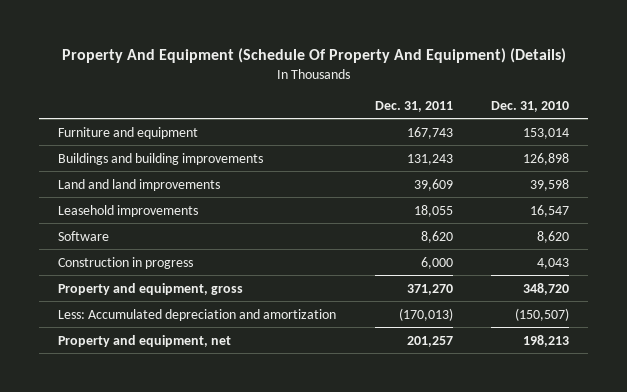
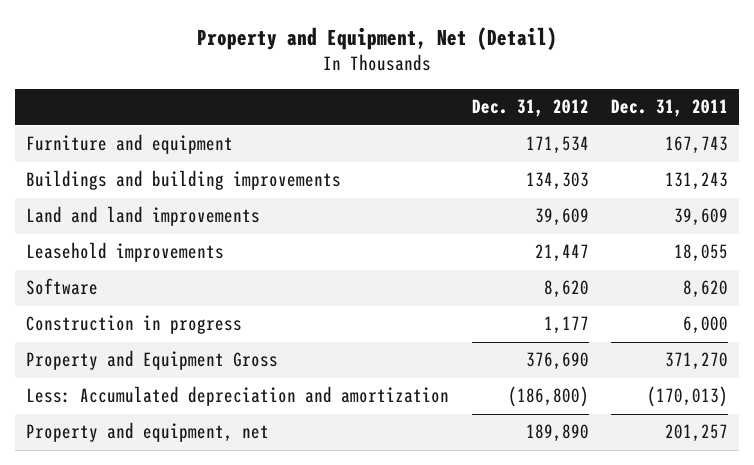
[61,48,566,64] Property And Equipment (Schedule Of Property And Equipment) (Details) -> [197,26,558,50] Property and Equipment, Net (Detail)
[490,100,569,112] Dec. 31, 2010 -> none
none -> [471,99,589,118] Dec. 31, 2012
[58,282,244,295] Property and equipment, gross -> [26,350,279,371] Property and Equipment Gross

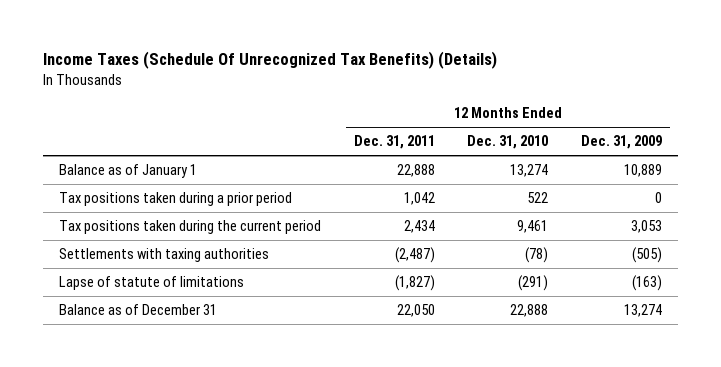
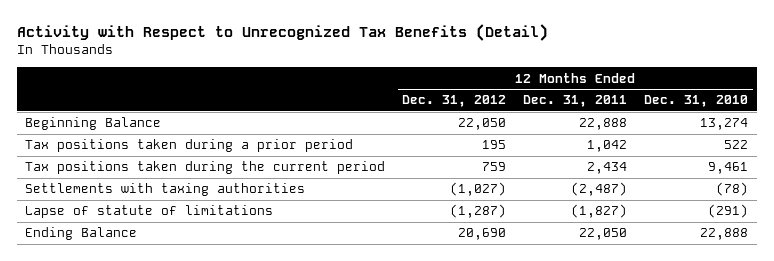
[43,51,498,70] Income Taxes (Schedule Of Unrecognized Tax Benefits) (Details) -> [16,23,548,41] Activity with Respect to Unrecognized Tax Benefits (Detail)
[580,135,662,150] Dec. 31, 2009 -> none
none -> [402,95,507,108] Dec. 31, 2012
[59,164,198,179] Balance as of January 1 -> [25,117,162,131] Beginning Balance
[59,304,218,316] Balance as of December 31 -> [25,227,138,241] Ending Balance

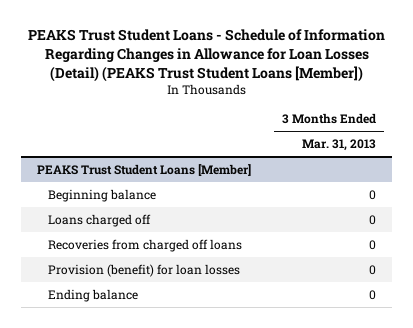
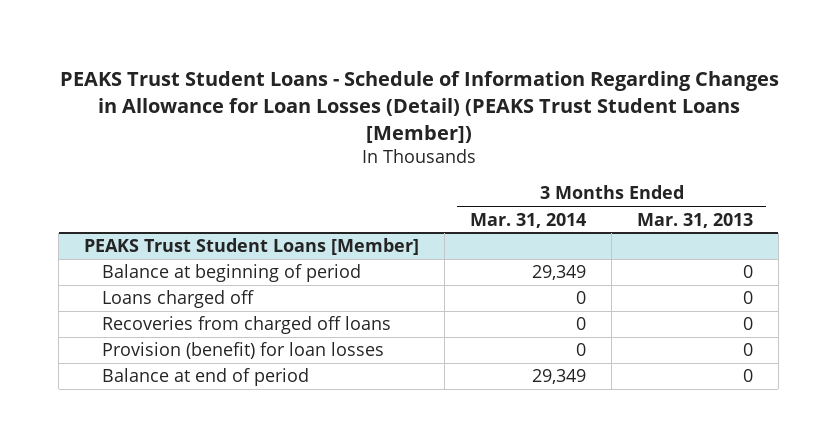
none -> [470,212,587,228] Mar. 31, 2014
[47,188,156,202] Beginning balance -> [101,264,361,283] Balance at beginning of period
[47,288,138,302] Ending balance -> [101,368,309,387] Balance at end of period

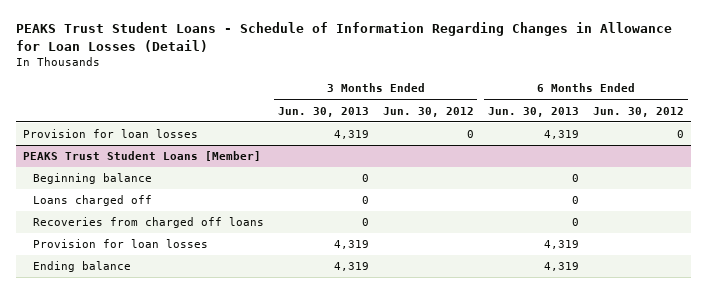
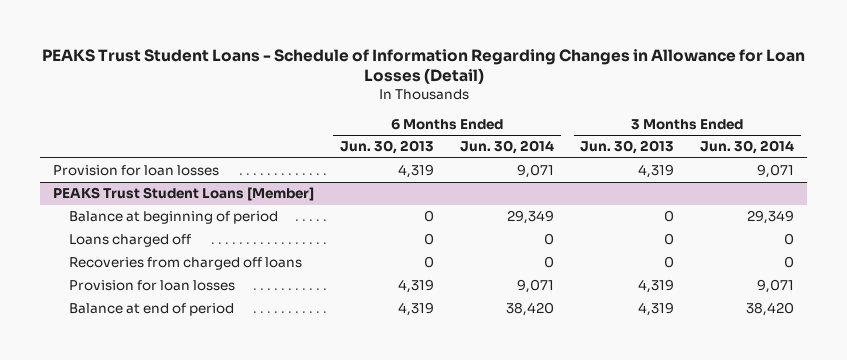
[382,106,474,117] Jun. 30, 2012 -> none
[593,106,685,117] Jun. 30, 2012 -> none
none -> [460,140,555,155] Jun. 30, 2014
none -> [700,140,795,155] Jun. 30, 2014
[32,173,152,185] Beginning balance -> [69,211,279,225] Balance at beginning of period
[32,261,131,273] Ending balance -> [69,303,235,317] Balance at end of period

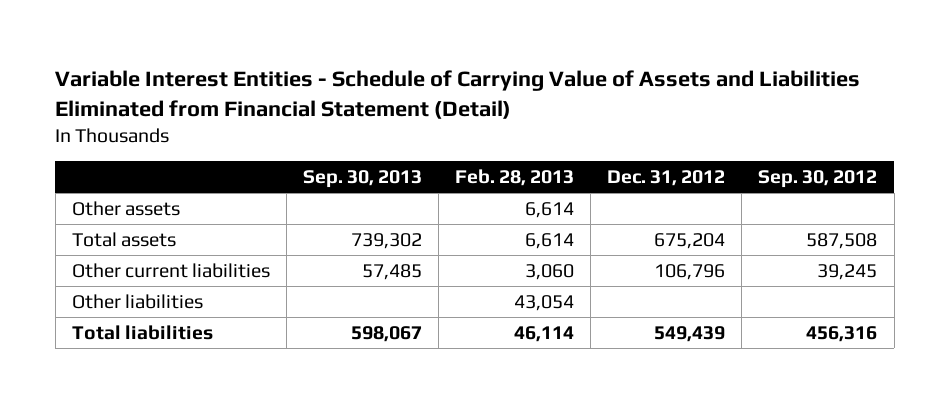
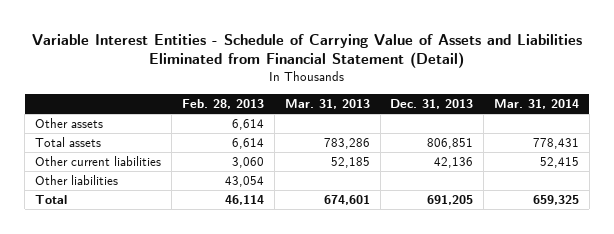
[303,169,423,188] Sep. 30, 2013 -> none
[607,169,726,186] Dec. 31, 2012 -> none
[758,169,878,188] Sep. 30, 2012 -> none
none -> [284,99,370,110] Mar. 31, 2013
none -> [390,99,474,110] Dec. 31, 2013
none -> [494,99,580,110] Mar. 31, 2014
[72,324,214,340] Total liabilities -> [35,195,68,205] Total

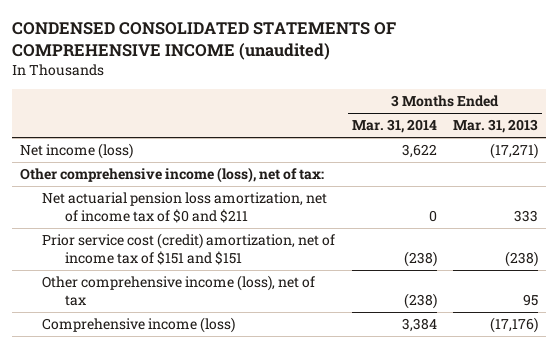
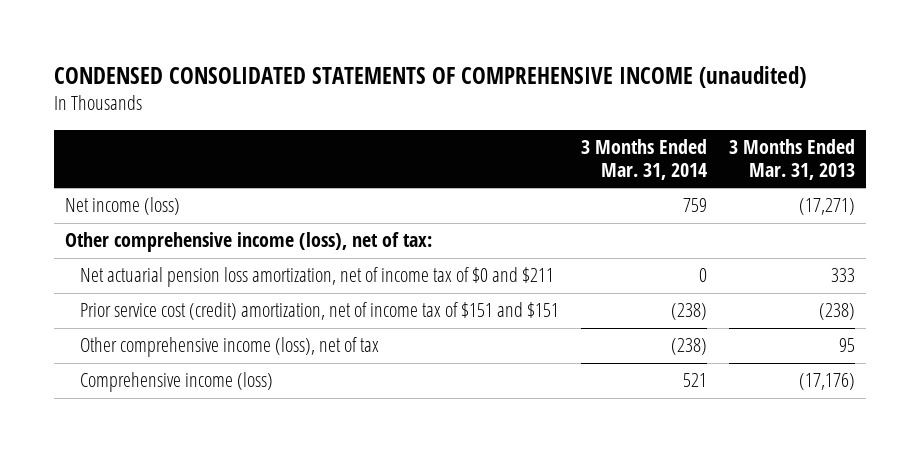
[401,144,437,159] 3,622 -> [682,198,707,213] 759
[401,318,437,333] 3,384 -> [682,373,707,388] 521

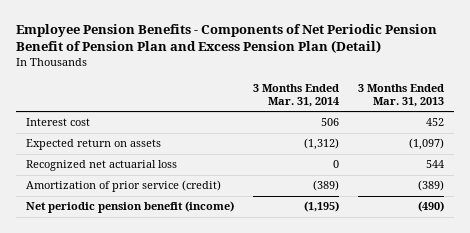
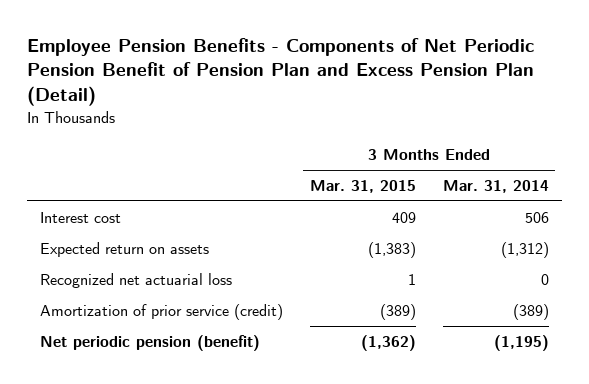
[357,83,444,108] 3 Months Ended Mar. 31, 2013 -> none
none -> [309,180,416,194] Mar. 31, 2015
[25,201,234,214] Net periodic pension benefit (income) -> [40,335,261,352] Net periodic pension (benefit)

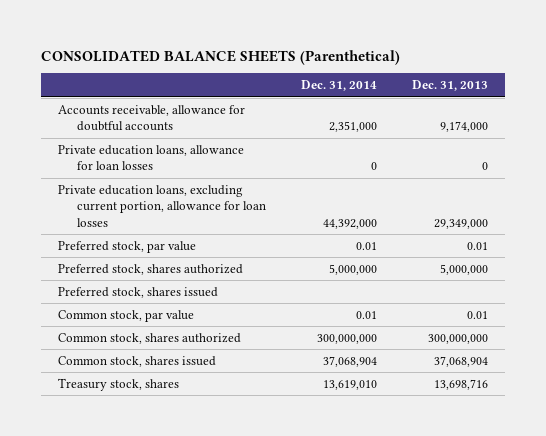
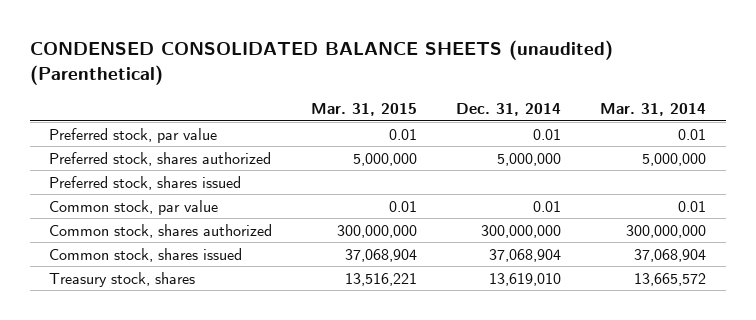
[40,49,400,65] CONSOLIDATED BALANCE SHEETS (Parenthetical) -> [29,40,613,86] CONDENSED CONSOLIDATED BALANCE SHEETS (unaudited) (Parenthetical)
[411,80,488,92] Dec. 31, 2013 -> none
none -> [311,103,418,117] Mar. 31, 2015
none -> [600,103,707,117] Mar. 31, 2014
[58,104,246,132] Accounts receivable, allowance for doubtful accounts -> none
[58,144,245,171] Private education loans, allowance for loan losses -> none
[58,184,266,227] Private education loans, excluding current portion, allowance for loan losses -> none

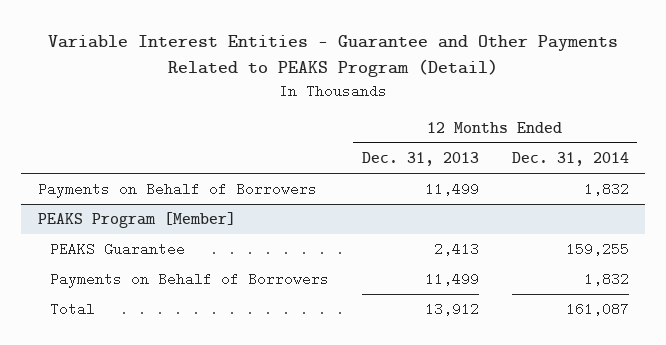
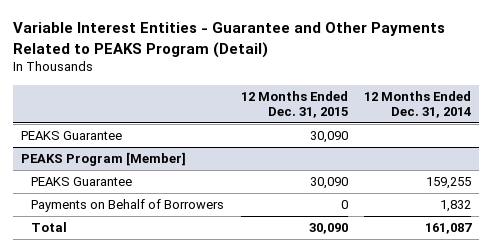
[361,152,479,167] Dec. 31, 2013 -> none
none -> [240,90,348,118] 12 Months Ended Dec. 31, 2015
[37,182,317,199] Payments on Behalf of Borrowers -> none
none -> [20,131,122,141] PEAKS Guarantee

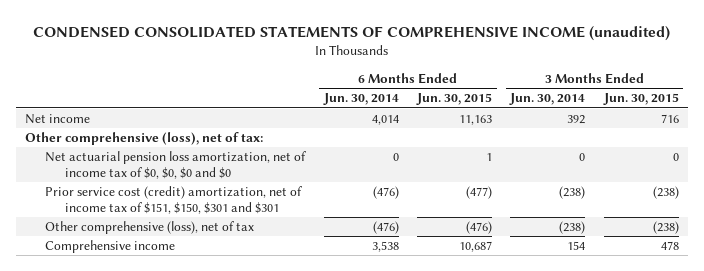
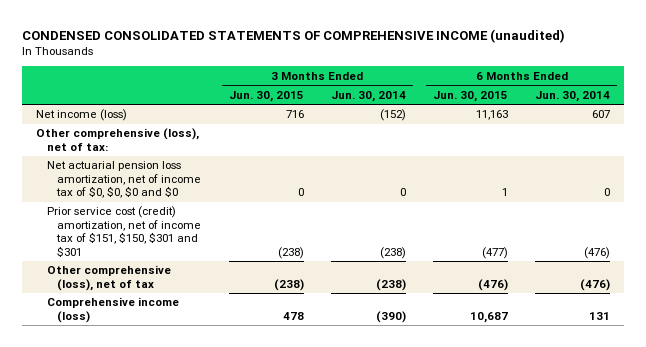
[25,114,91,125] Net income -> [35,109,127,122] Net income (loss)
[371,115,399,126] 4,014 -> [592,110,611,119] 607
[567,115,586,125] 392 -> [379,109,406,122] (152)
[45,240,176,254] Comprehensive income -> [46,297,179,323] Comprehensive income (loss)
[371,241,399,253] 3,538 -> [589,311,611,320] 131
[567,241,586,251] 154 -> [375,310,406,323] (390)

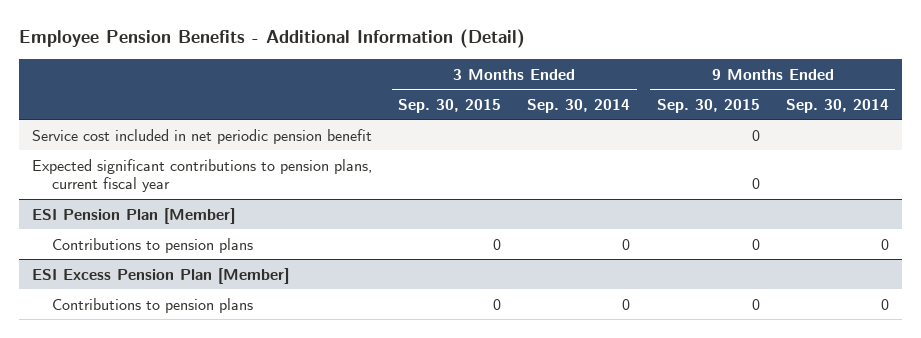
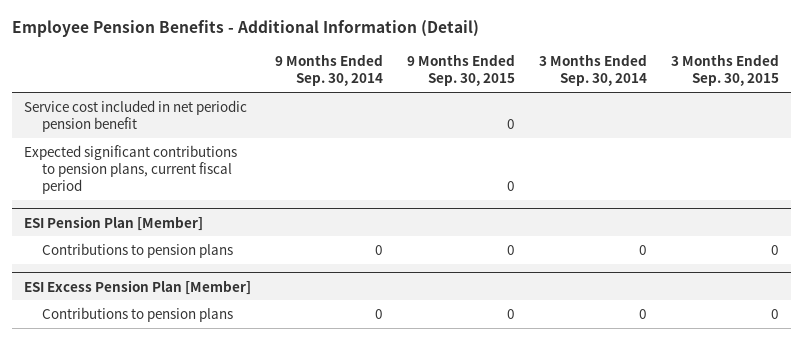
[32,158,373,192] Expected significant contributions to pension plans, current fiscal year -> [24,144,238,195] Expected significant contributions to pension plans, current fiscal period

